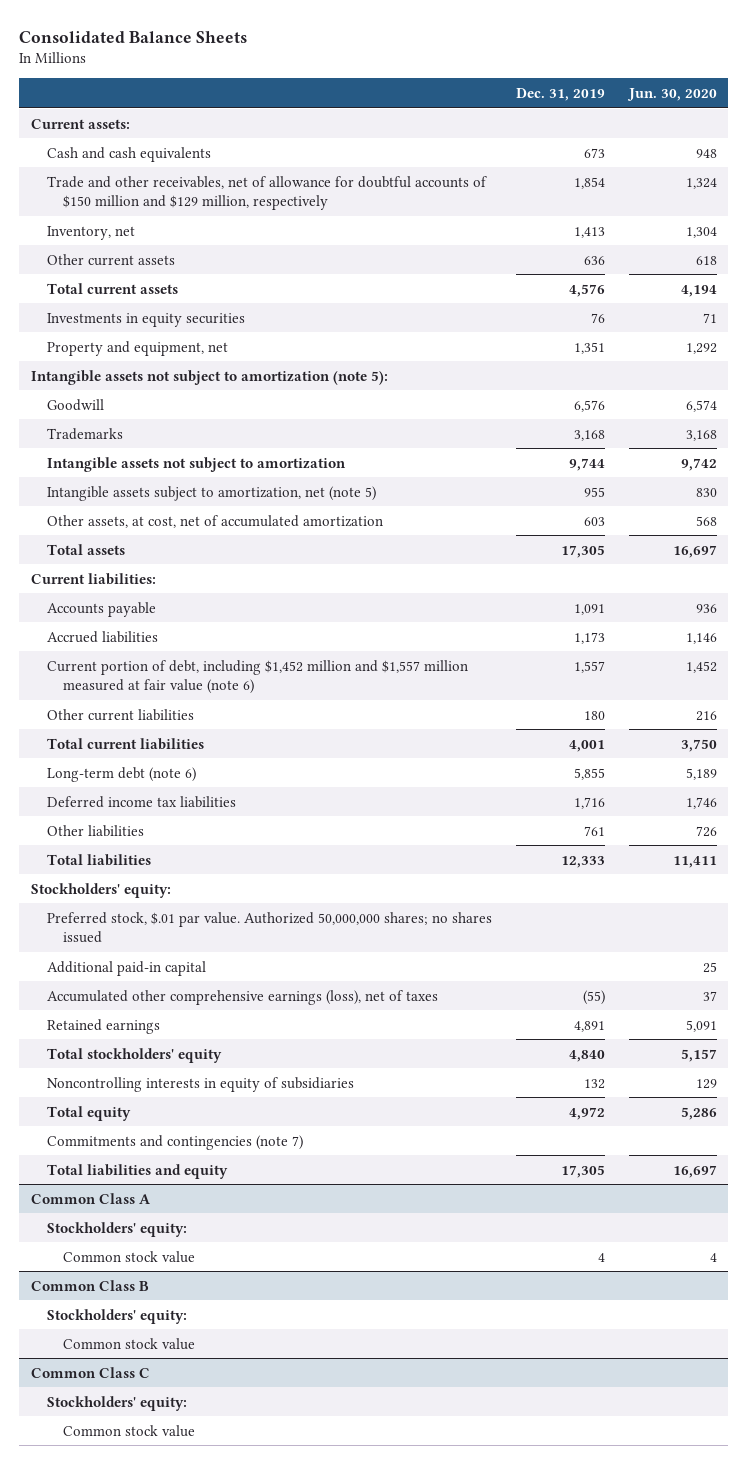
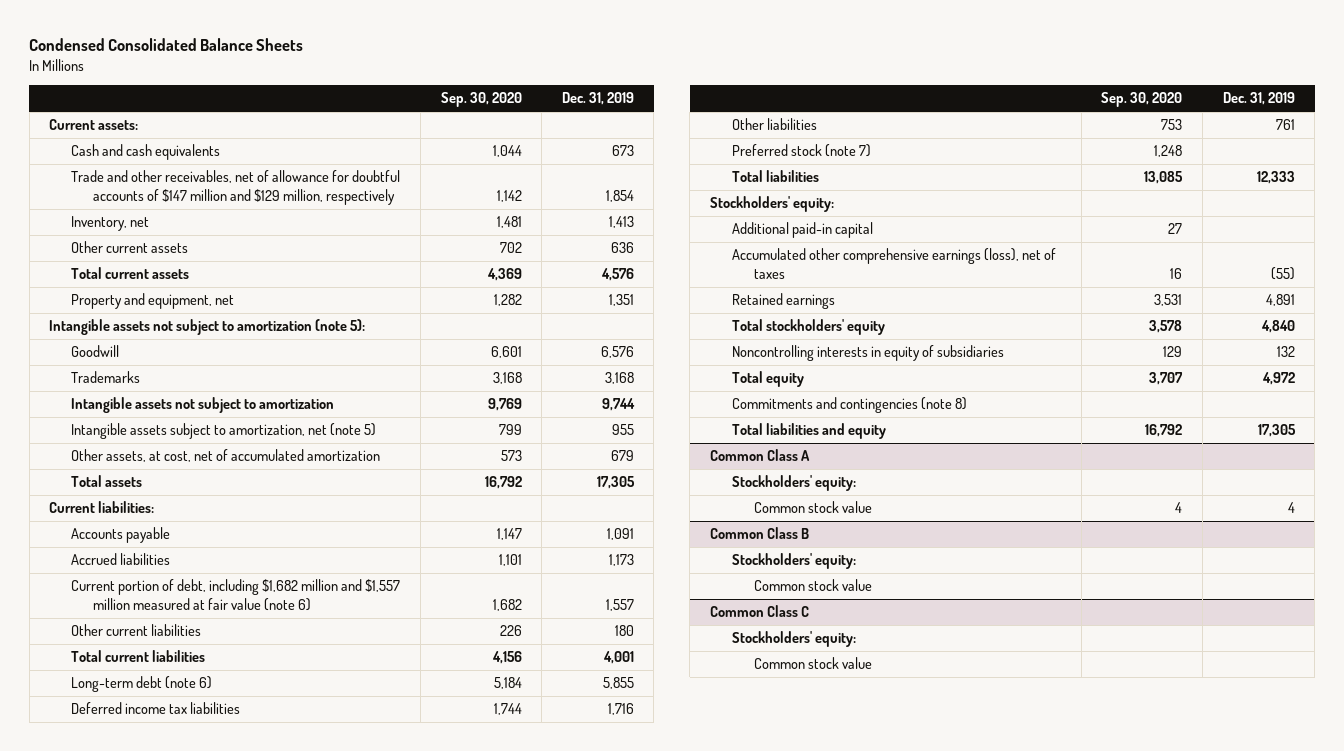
[19,30,248,43] Consolidated Balance Sheets -> [29,38,304,52] Condensed Consolidated Balance Sheets
[626,88,717,102] Jun. 30, 2020 -> none
none -> [440,92,522,108] Sep. 30, 2020
[47,175,488,211] Trade and other receivables, net of allowance for doubtful accounts of $150 million and $129 million, respectively -> [71,170,401,205] Trade and other receivables, net of allowance for doubtful accounts of $147 million and $129 million, respectively
[47,312,246,327] Investments in equity securities -> none
[583,516,605,526] 603 -> [610,450,634,462] 679
[47,659,469,695] Current portion of debt, including $1,452 million and $1,557 million measured at fair value (note 6) -> [71,579,401,611] Current portion of debt, including $1,682 million and $1,557 million measured at fair value (note 6)
none -> [732,144,872,158] Preferred stock (note 7)
[47,911,493,944] Preferred stock, $.01 par value. Authorized 50,000,000 shares; no shares issued -> none
[47,1134,304,1150] Commitments and contingencies (note 7) -> [732,397,968,414] Commitments and contingencies (note 8)

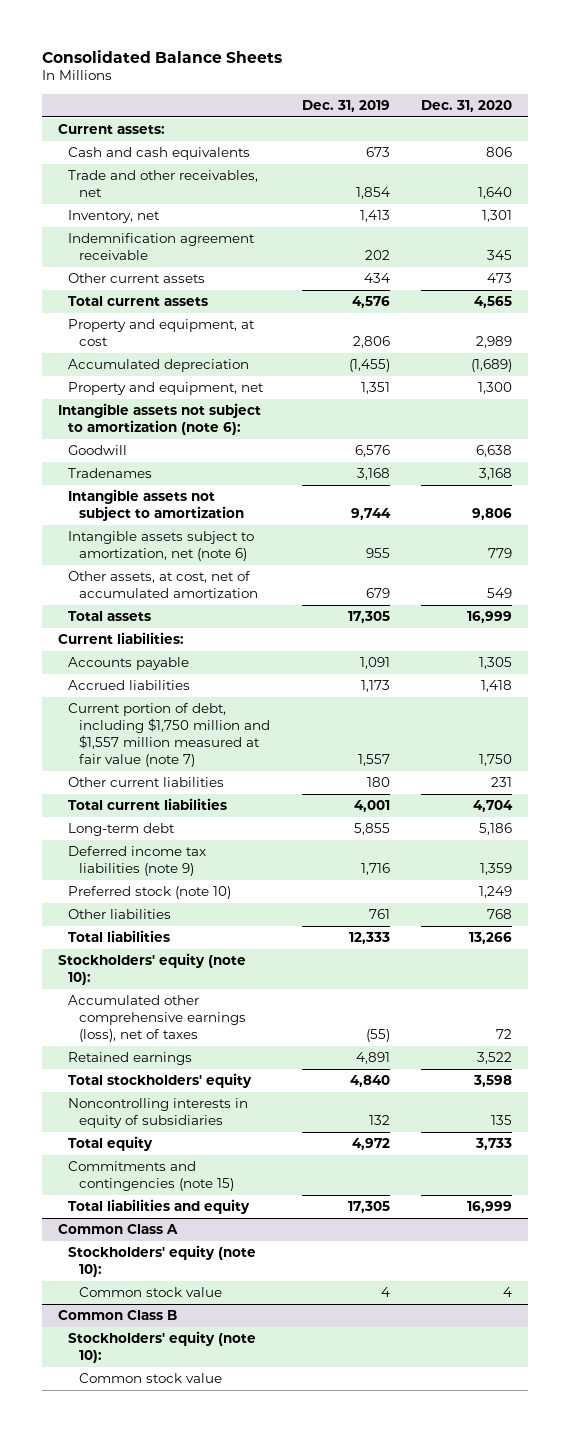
[29,38,304,52] Condensed Consolidated Balance Sheets -> [41,49,282,63] Consolidated Balance Sheets
[440,92,522,108] Sep. 30, 2020 -> none
none -> [421,100,513,113] Dec. 31, 2020
[71,170,401,205] Trade and other receivables, net of allowance for doubtful accounts of $147 million and $129 million, respectively -> [68,170,259,198] Trade and other receivables, net
none -> [68,233,256,261] Indemnification agreement receivable
[610,242,634,254] 636 -> [363,273,390,284] 434
none -> [68,319,256,347] Property and equipment, at cost
none -> [68,359,250,373] Accumulated depreciation
[49,319,366,336] Intangible assets not subject to amortization (note 5): -> [57,403,261,436] Intangible assets not subject to amortization (note 6):
[71,371,141,384] Trademarks -> [68,468,153,479] Tradenames
[71,423,377,440] Intangible assets subject to amortization, net (note 5) -> [68,531,255,562] Intangible assets subject to amortization, net (note 6)
[71,579,401,611] Current portion of debt, including $1,682 million and $1,557 million measured at fair value (note 6) -> [68,703,271,767] Current portion of debt, including $1,750 million and $1,557 million measured at fair value (note 7)
[71,676,213,693] Long-term debt (note 6) -> [68,823,176,837] Long-term debt
[71,702,241,715] Deferred income tax liabilities -> [68,846,207,877] Deferred income tax liabilities (note 9)
none -> [68,886,232,900] Preferred stock (note 10)
[732,144,872,158] Preferred stock (note 7) -> none
[732,222,874,239] Additional paid-in capital -> none
[710,196,835,213] Stockholders' equity: -> [57,953,246,986] Stockholders' equity (note 10):
[732,397,968,414] Commitments and contingencies (note 8) -> [68,1161,235,1192] Commitments and contingencies (note 15)
[732,475,857,492] Stockholders' equity: -> [68,1245,257,1278] Stockholders' equity (note 10):
[754,579,873,592] Common stock value -> none
[710,605,810,618] Common Class C -> none
[732,631,857,648] Stockholders' equity: -> none
[732,553,857,570] Stockholders' equity: -> [68,1331,257,1364] Stockholders' equity (note 10):

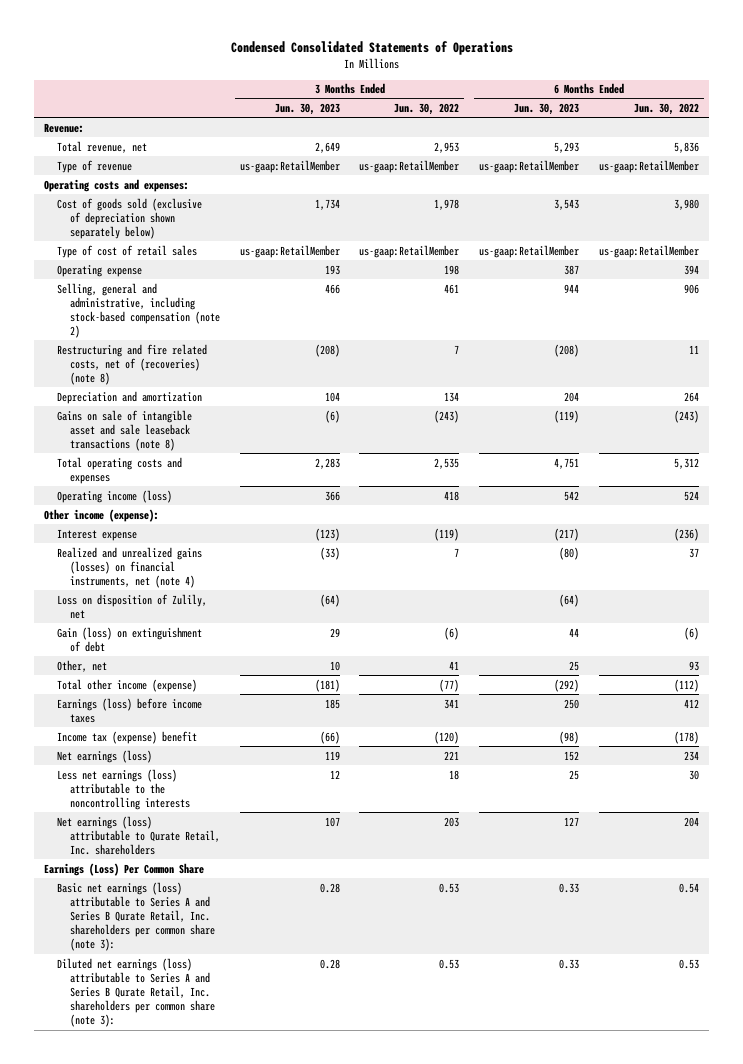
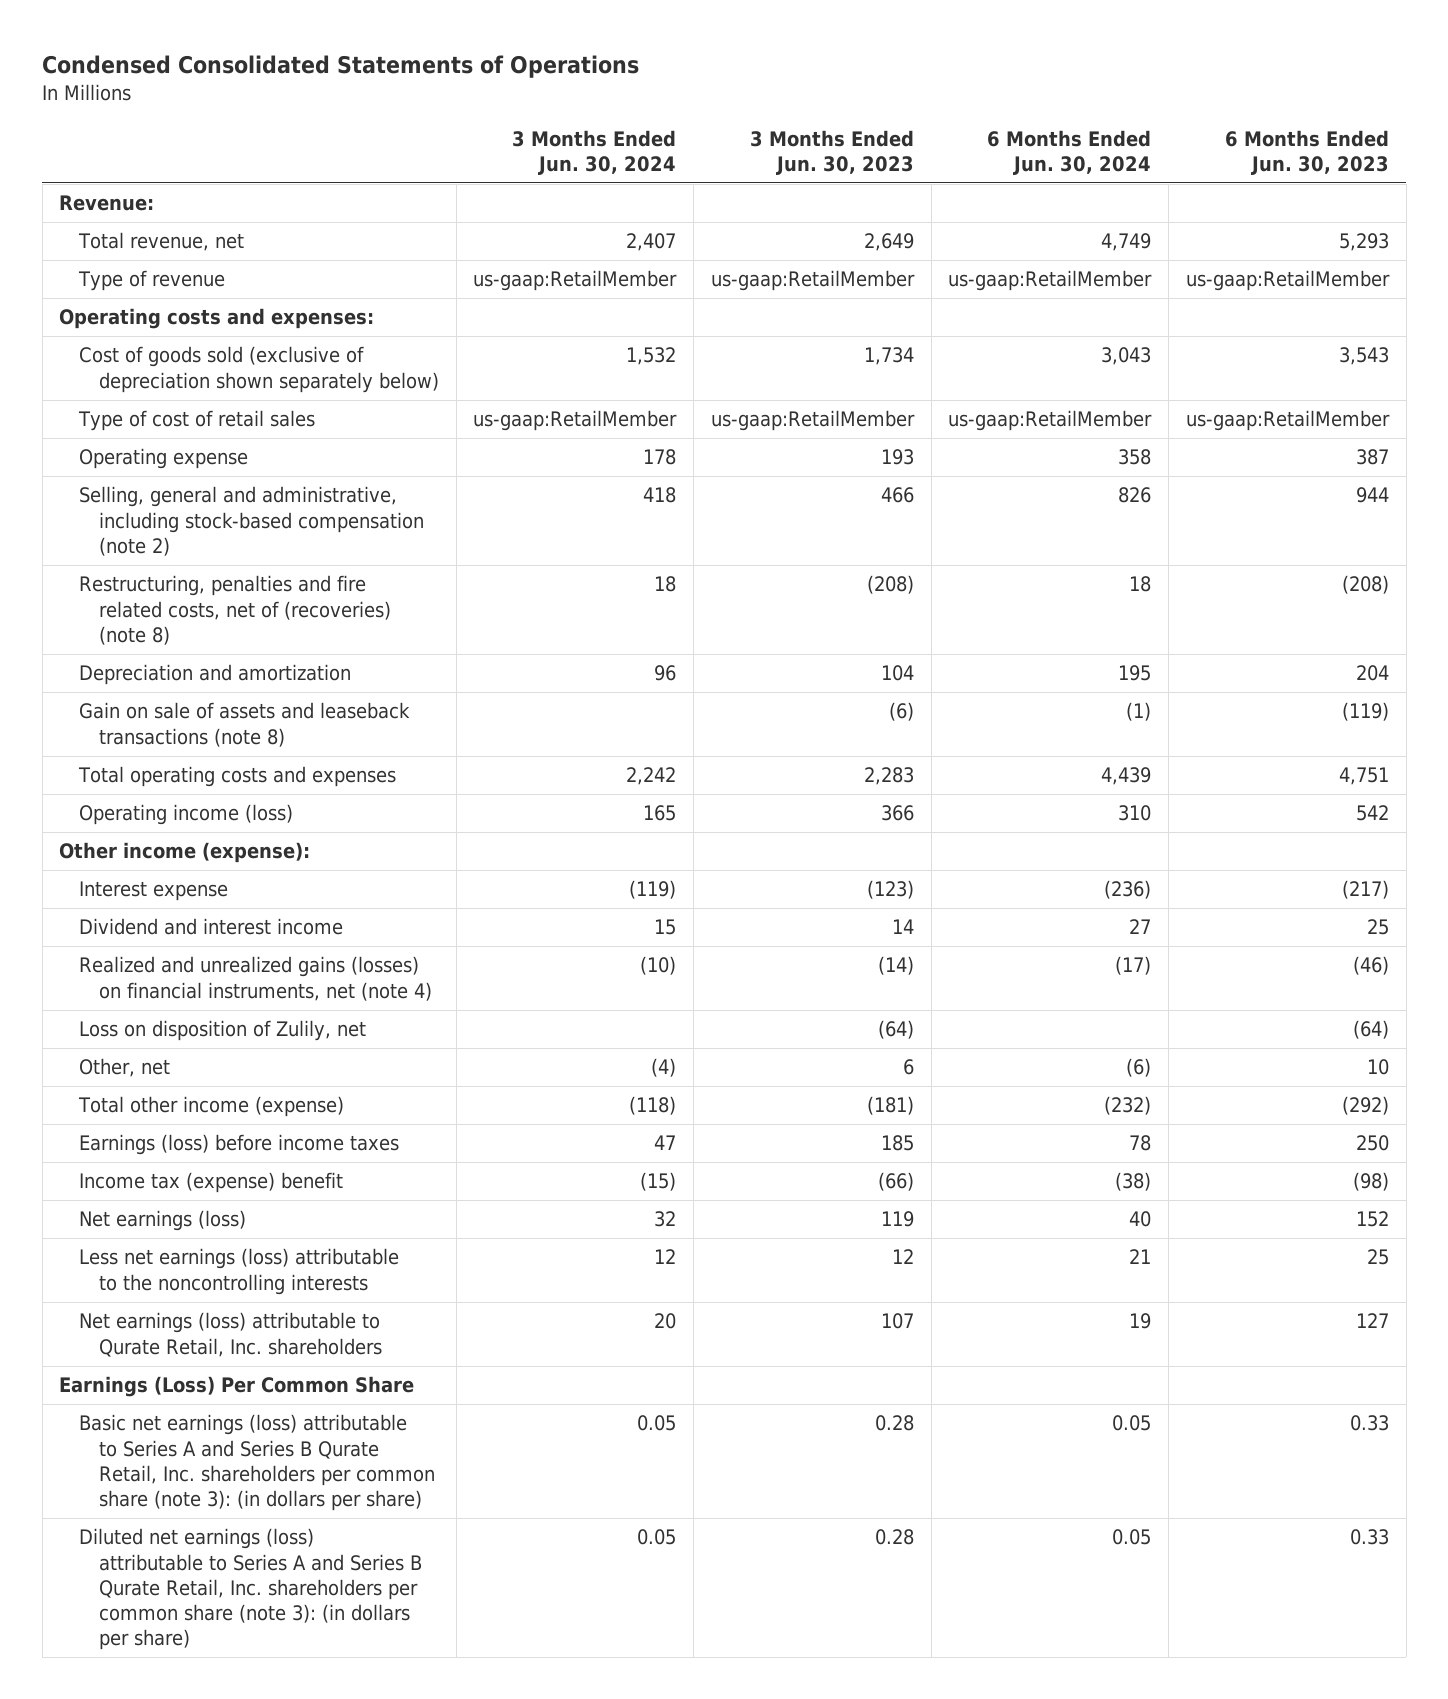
[394,103,460,116] Jun. 30, 2022 -> none
[634,103,700,116] Jun. 30, 2022 -> none
none -> [512,129,677,176] 3 Months Ended Jun. 30, 2024
none -> [987,129,1152,176] 6 Months Ended Jun. 30, 2024
[56,343,207,385] Restructuring and fire related costs, net of (recoveries) (note 8) -> [79,575,391,645] Restructuring, penalties and fire related costs, net of (recoveries) (note 8)
[56,409,192,451] Gains on sale of intangible asset and sale leaseback transactions (note 8) -> [79,702,411,747] Gain on sale of assets and leaseback transactions (note 8)
none -> [79,918,344,936] Dividend and interest income
[319,546,340,560] (33) -> [877,956,914,976] (14)
[559,546,580,560] (80) -> [1352,956,1389,976] (46)
[56,626,202,652] Gain (loss) on extinguishment of debt -> none
[329,660,340,671] 10 -> [902,1059,914,1076] 6
[569,660,580,671] 25 -> [1366,1059,1389,1076] 10
[56,881,215,952] Basic net earnings (loss) attributable to Series A and Series B Qurate Retail, Inc. shareholders per common share (note 3): -> [79,1414,435,1512] Basic net earnings (loss) attributable to Series A and Series B Qurate Retail, Inc. shareholders per common share (note 3): (in dollars per share)
[56,957,215,1028] Diluted net earnings (loss) attributable to Series A and Series B Qurate Retail, Inc. shareholders per common share (note 3): -> [79,1528,422,1651] Diluted net earnings (loss) attributable to Series A and Series B Qurate Retail, Inc. shareholders per common share (note 3): (in dollars per share)

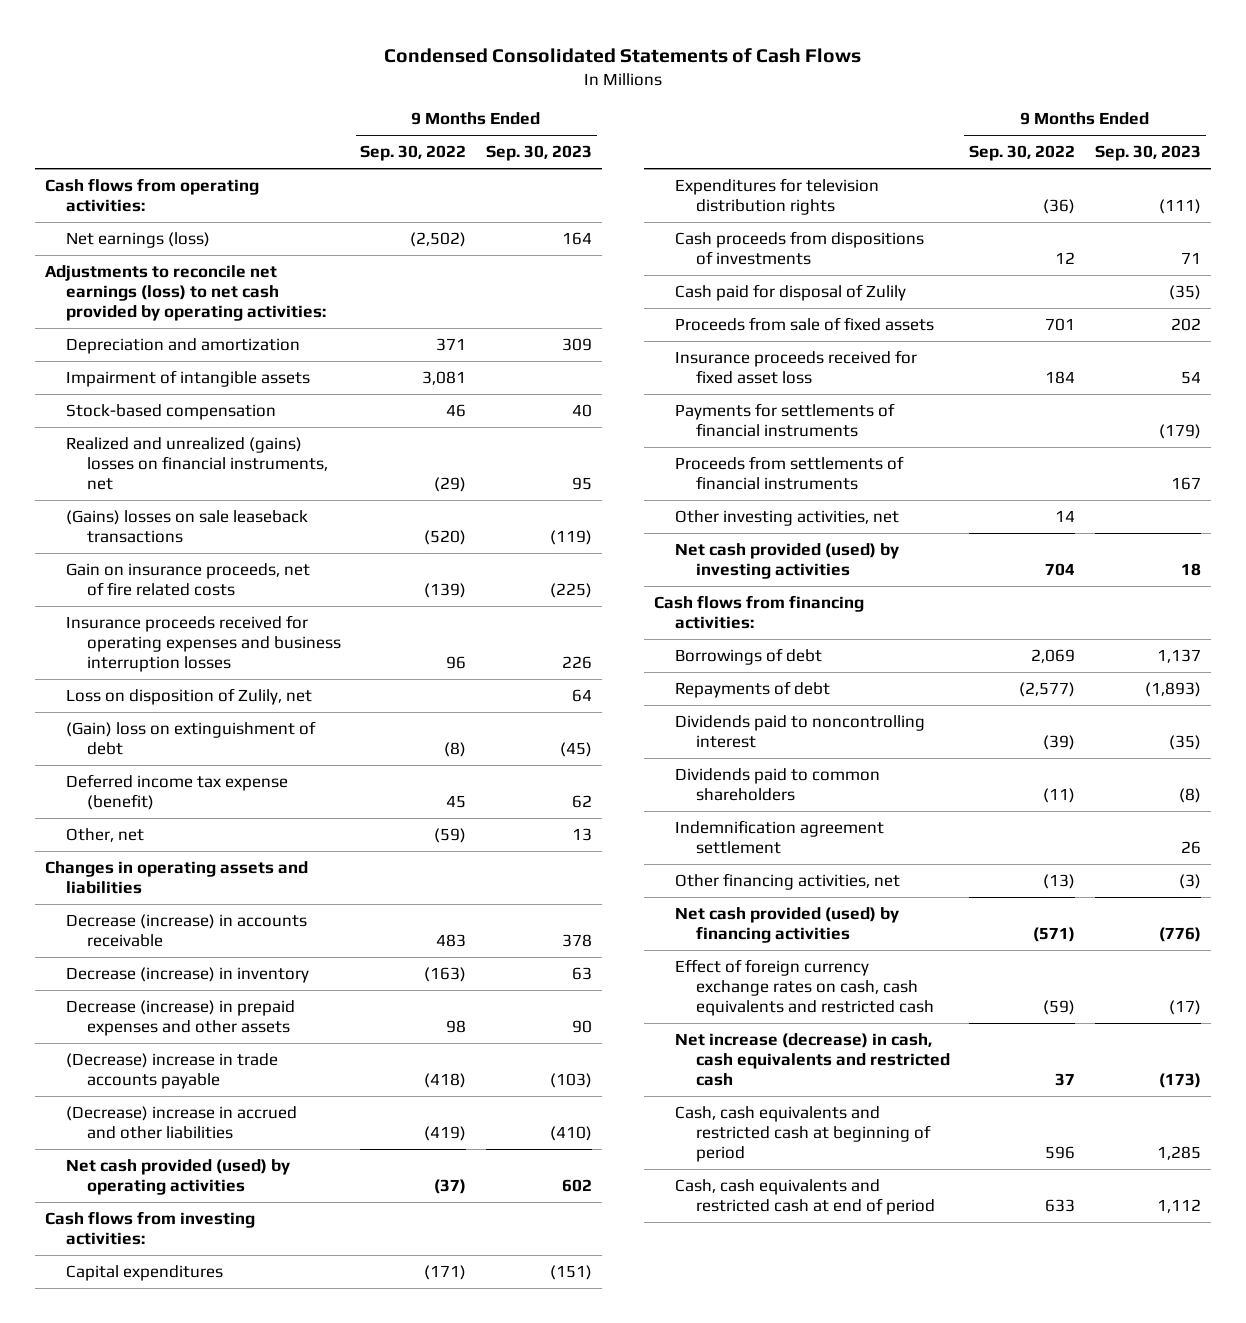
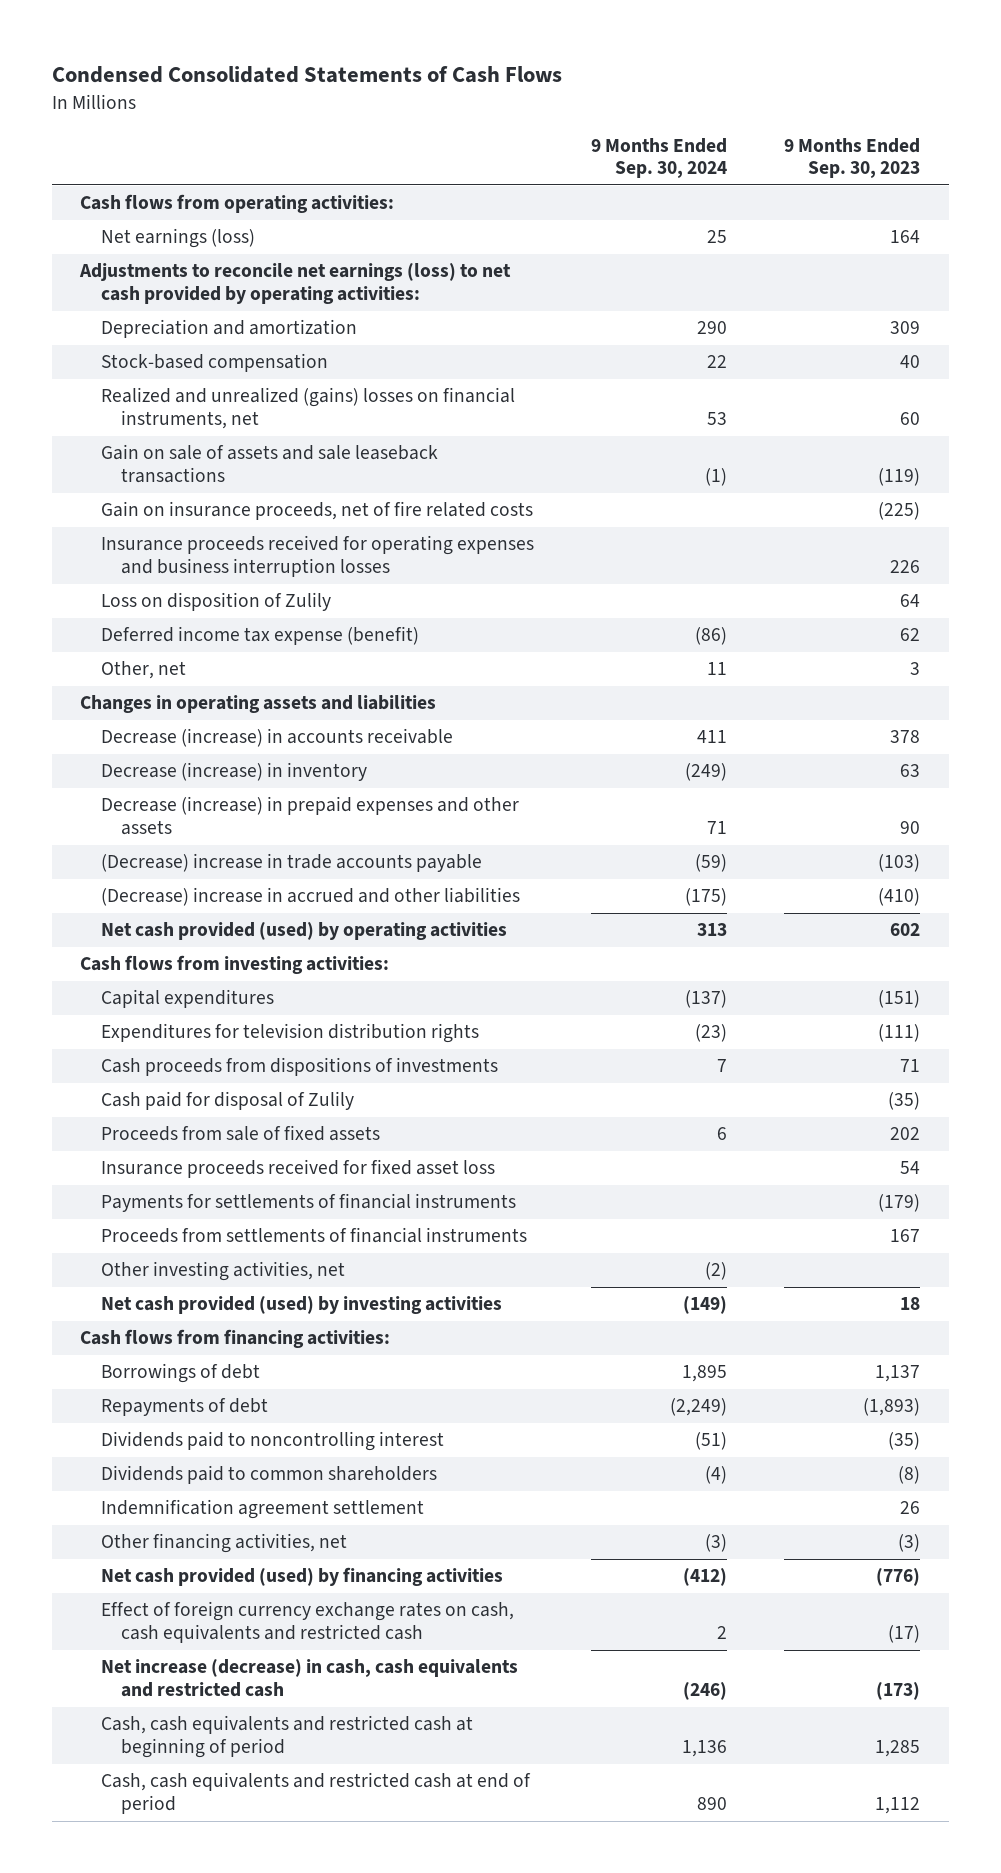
[360,145,467,162] Sep. 30, 2022 -> none
none -> [591,137,728,179] 9 Months Ended Sep. 30, 2024
[66,370,311,388] Impairment of intangible assets -> none
[571,477,592,491] 95 -> [900,412,921,426] 60
[66,510,309,544] (Gains) losses on sale leaseback transactions -> [100,444,438,484] Gain on sale of assets and sale leaseback transactions
[66,721,317,756] (Gain) loss on extinguishment of debt -> none
[66,688,313,706] Loss on disposition of Zulily, net -> [100,592,331,612] Loss on disposition of Zulily
[571,828,592,842] 13 -> [910,662,921,676] 3

